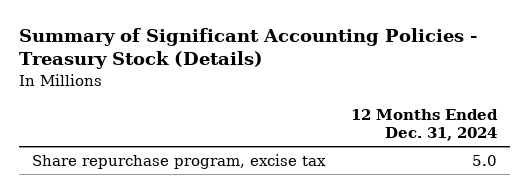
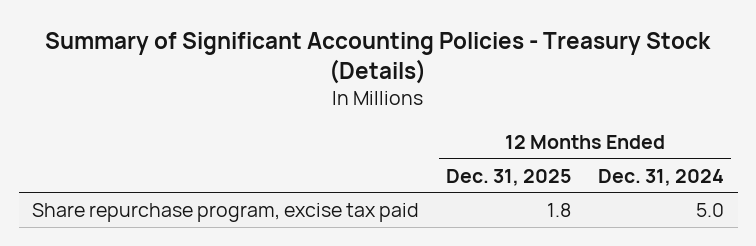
none -> [446,168,572,186] Dec. 31, 2025
[31,153,326,169] Share repurchase program, excise tax -> [32,203,420,223] Share repurchase program, excise tax paid

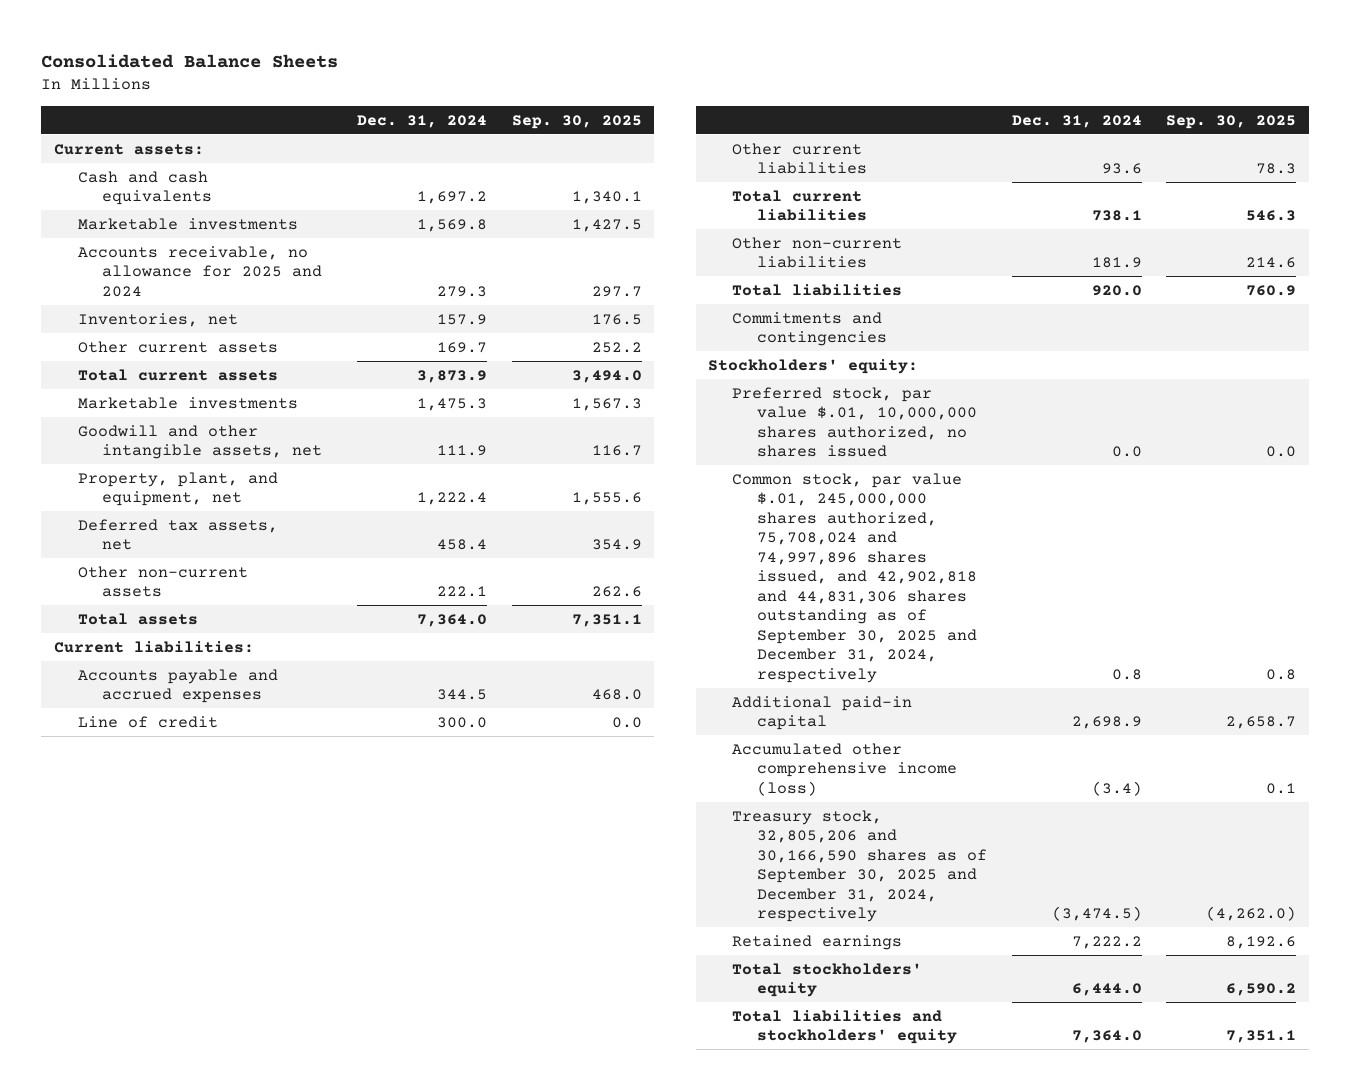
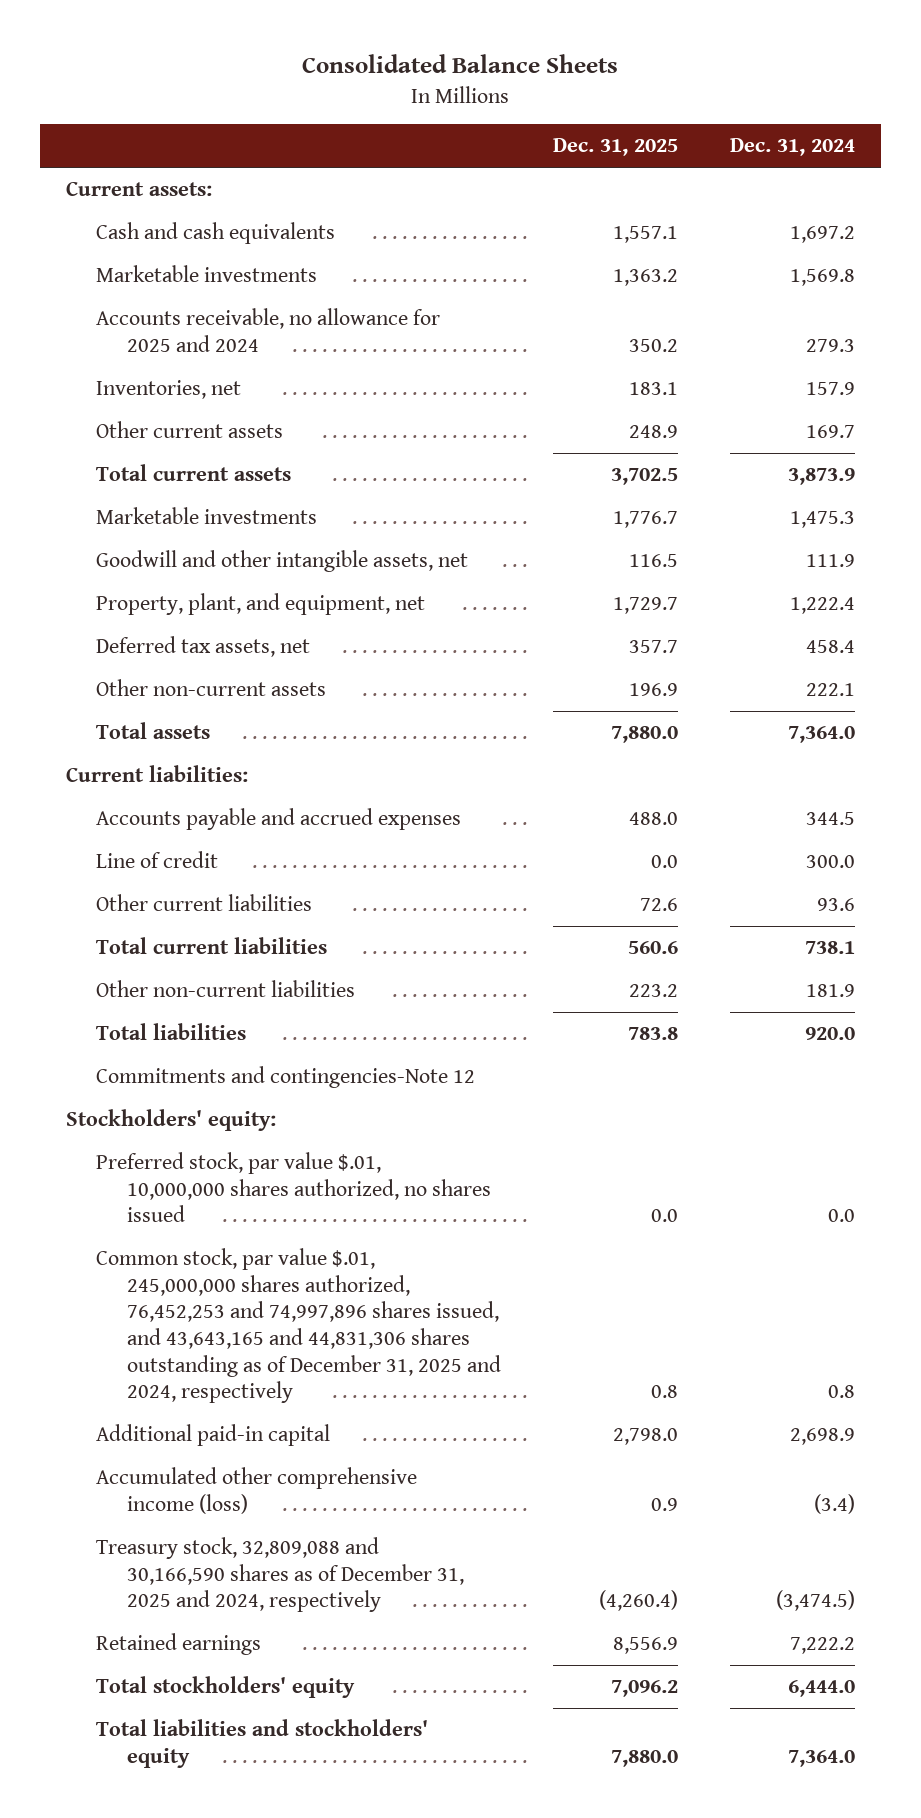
[511,114,642,129] Sep. 30, 2025 -> none
none -> [552,138,678,157] Dec. 31, 2025
[732,311,887,347] Commitments and contingencies -> [96,1066,476,1089] Commitments and contingencies-Note 12
[732,472,977,683] Common stock, par value $.01, 245,000,000 shares authorized, 75,708,024 and 74,997,896 shares issued, and 42,902,818 and 44,831,306 shares outstanding as of September 30, 2025 and December 31, 2024, respectively -> [96,1248,501,1404] Common stock, par value $.01, 245,000,000 shares authorized, 76,452,253 and 74,997,896 shares issued, and 43,643,165 and 44,831,306 shares outstanding as of December 31, 2025 and 2024, respectively
[732,809,987,923] Treasury stock, 32,805,206 and 30,166,590 shares as of September 30, 2025 and December 31, 2024, respectively -> [96,1537,464,1613] Treasury stock, 32,809,088 and 30,166,590 shares as of December 31, 2025 and 2024, respectively

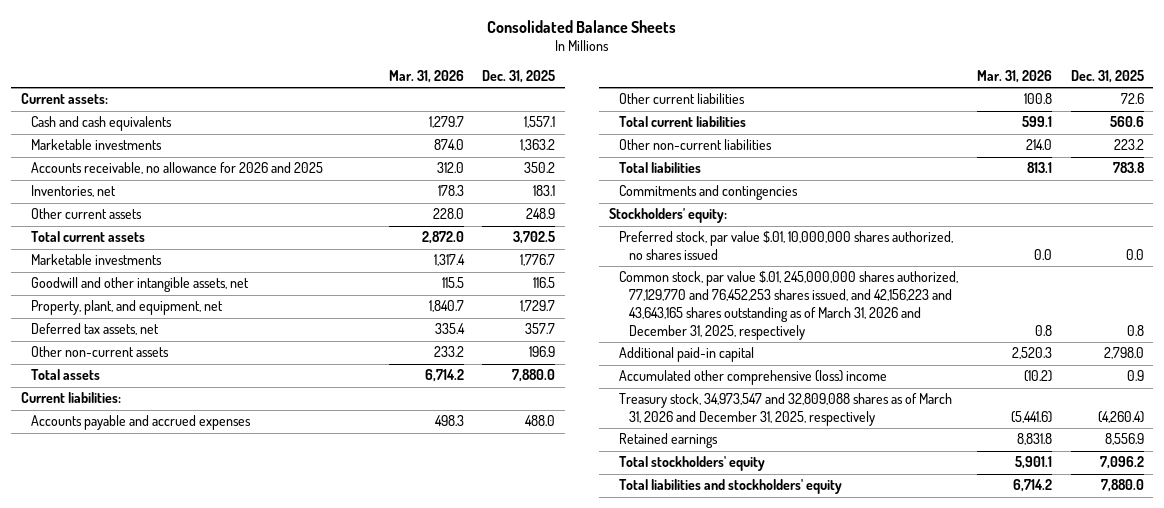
[729,138,855,157] Dec. 31, 2024 -> none
none -> [388,70,464,84] Mar. 31, 2026
[96,308,441,352] Accounts receivable, no allowance for 2025 and 2024 -> [30,162,323,175] Accounts receivable, no allowance for 2026 and 2025
[96,851,219,869] Line of credit -> none
[96,1066,476,1089] Commitments and contingencies-Note 12 -> [619,185,799,201] Commitments and contingencies
[96,1248,501,1404] Common stock, par value $.01, 245,000,000 shares authorized, 76,452,253 and 74,997,896 shares issued, and 43,643,165 and 44,831,306 shares outstanding as of December 31, 2025 and 2024, respectively -> [619,271,959,340] Common stock, par value $.01, 245,000,000 shares authorized, 77,129,770 and 76,452,253 shares issued, and 42,156,223 and 43,643,165 shares outstanding as of March 31, 2026 and December 31, 2025, respectively
[96,1467,418,1514] Accumulated other comprehensive income (loss) -> [619,370,888,386] Accumulated other comprehensive (loss) income
[96,1537,464,1613] Treasury stock, 32,809,088 and 30,166,590 shares as of December 31, 2025 and 2024, respectively -> [619,393,953,427] Treasury stock, 34,973,547 and 32,809,088 shares as of March 31, 2026 and December 31, 2025, respectively

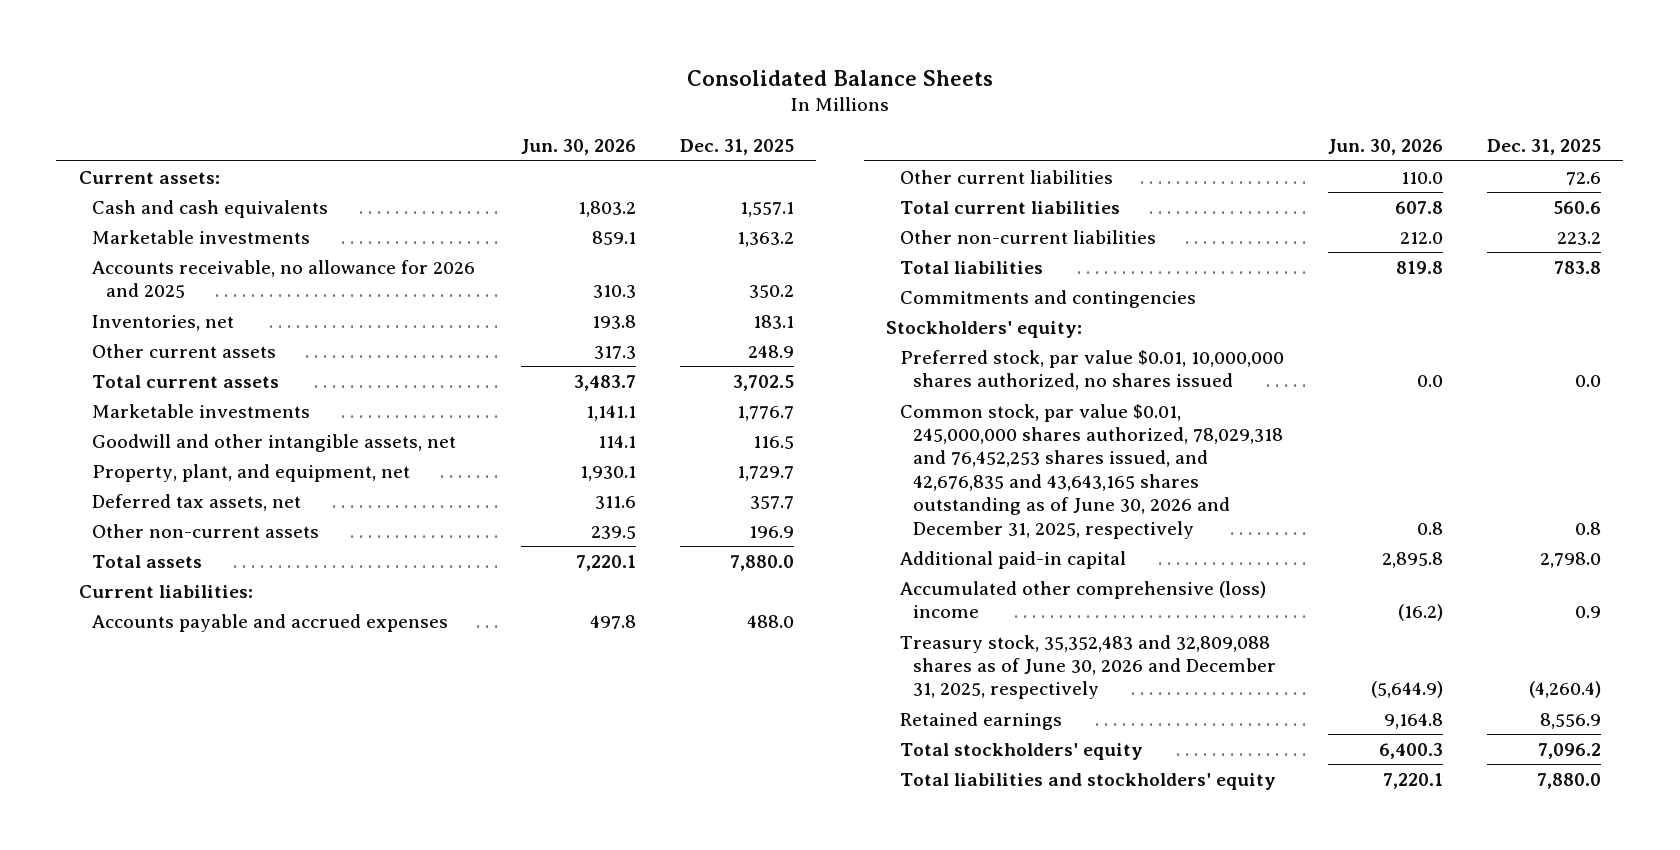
[388,70,464,84] Mar. 31, 2026 -> none
none -> [520,139,636,156] Jun. 30, 2026
[619,231,954,261] Preferred stock, par value $.01, 10,000,000 shares authorized, no shares issued -> [899,349,1284,391] Preferred stock, par value $0.01, 10,000,000 shares authorized, no shares issued
[619,271,959,340] Common stock, par value $.01, 245,000,000 shares authorized, 77,129,770 and 76,452,253 shares issued, and 42,156,223 and 43,643,165 shares outstanding as of March 31, 2026 and December 31, 2025, respectively -> [899,403,1284,539] Common stock, par value $0.01, 245,000,000 shares authorized, 78,029,318 and 76,452,253 shares issued, and 42,676,835 and 43,643,165 shares outstanding as of June 30, 2026 and December 31, 2025, respectively
[619,393,953,427] Treasury stock, 34,973,547 and 32,809,088 shares as of March 31, 2026 and December 31, 2025, respectively -> [899,634,1277,700] Treasury stock, 35,352,483 and 32,809,088 shares as of June 30, 2026 and December 31, 2025, respectively

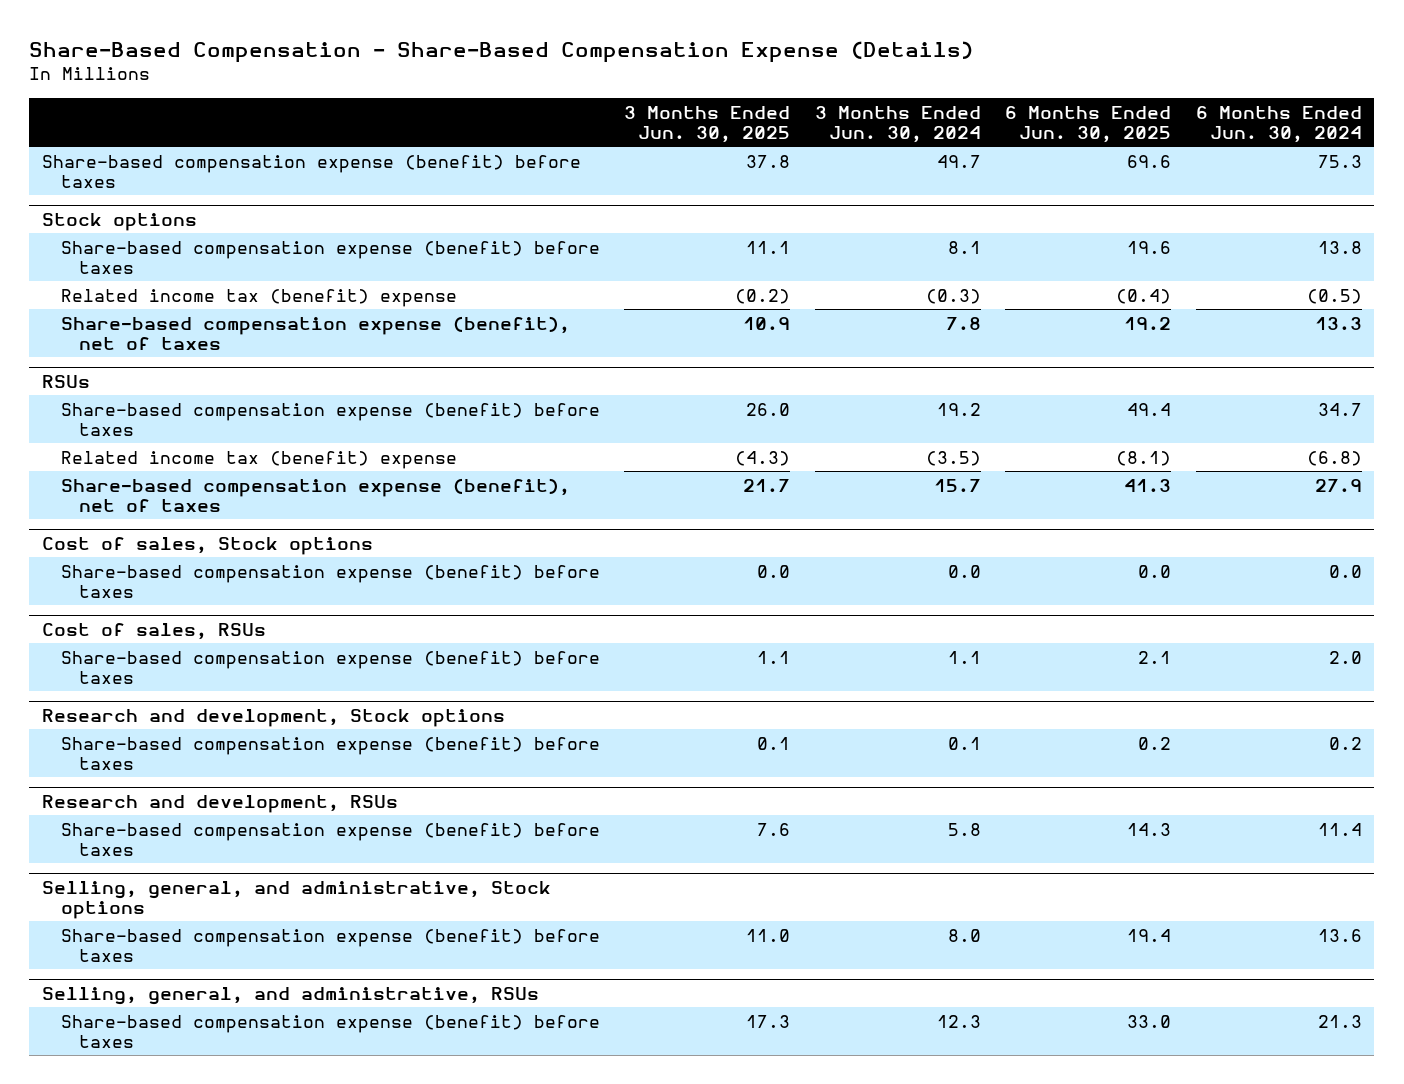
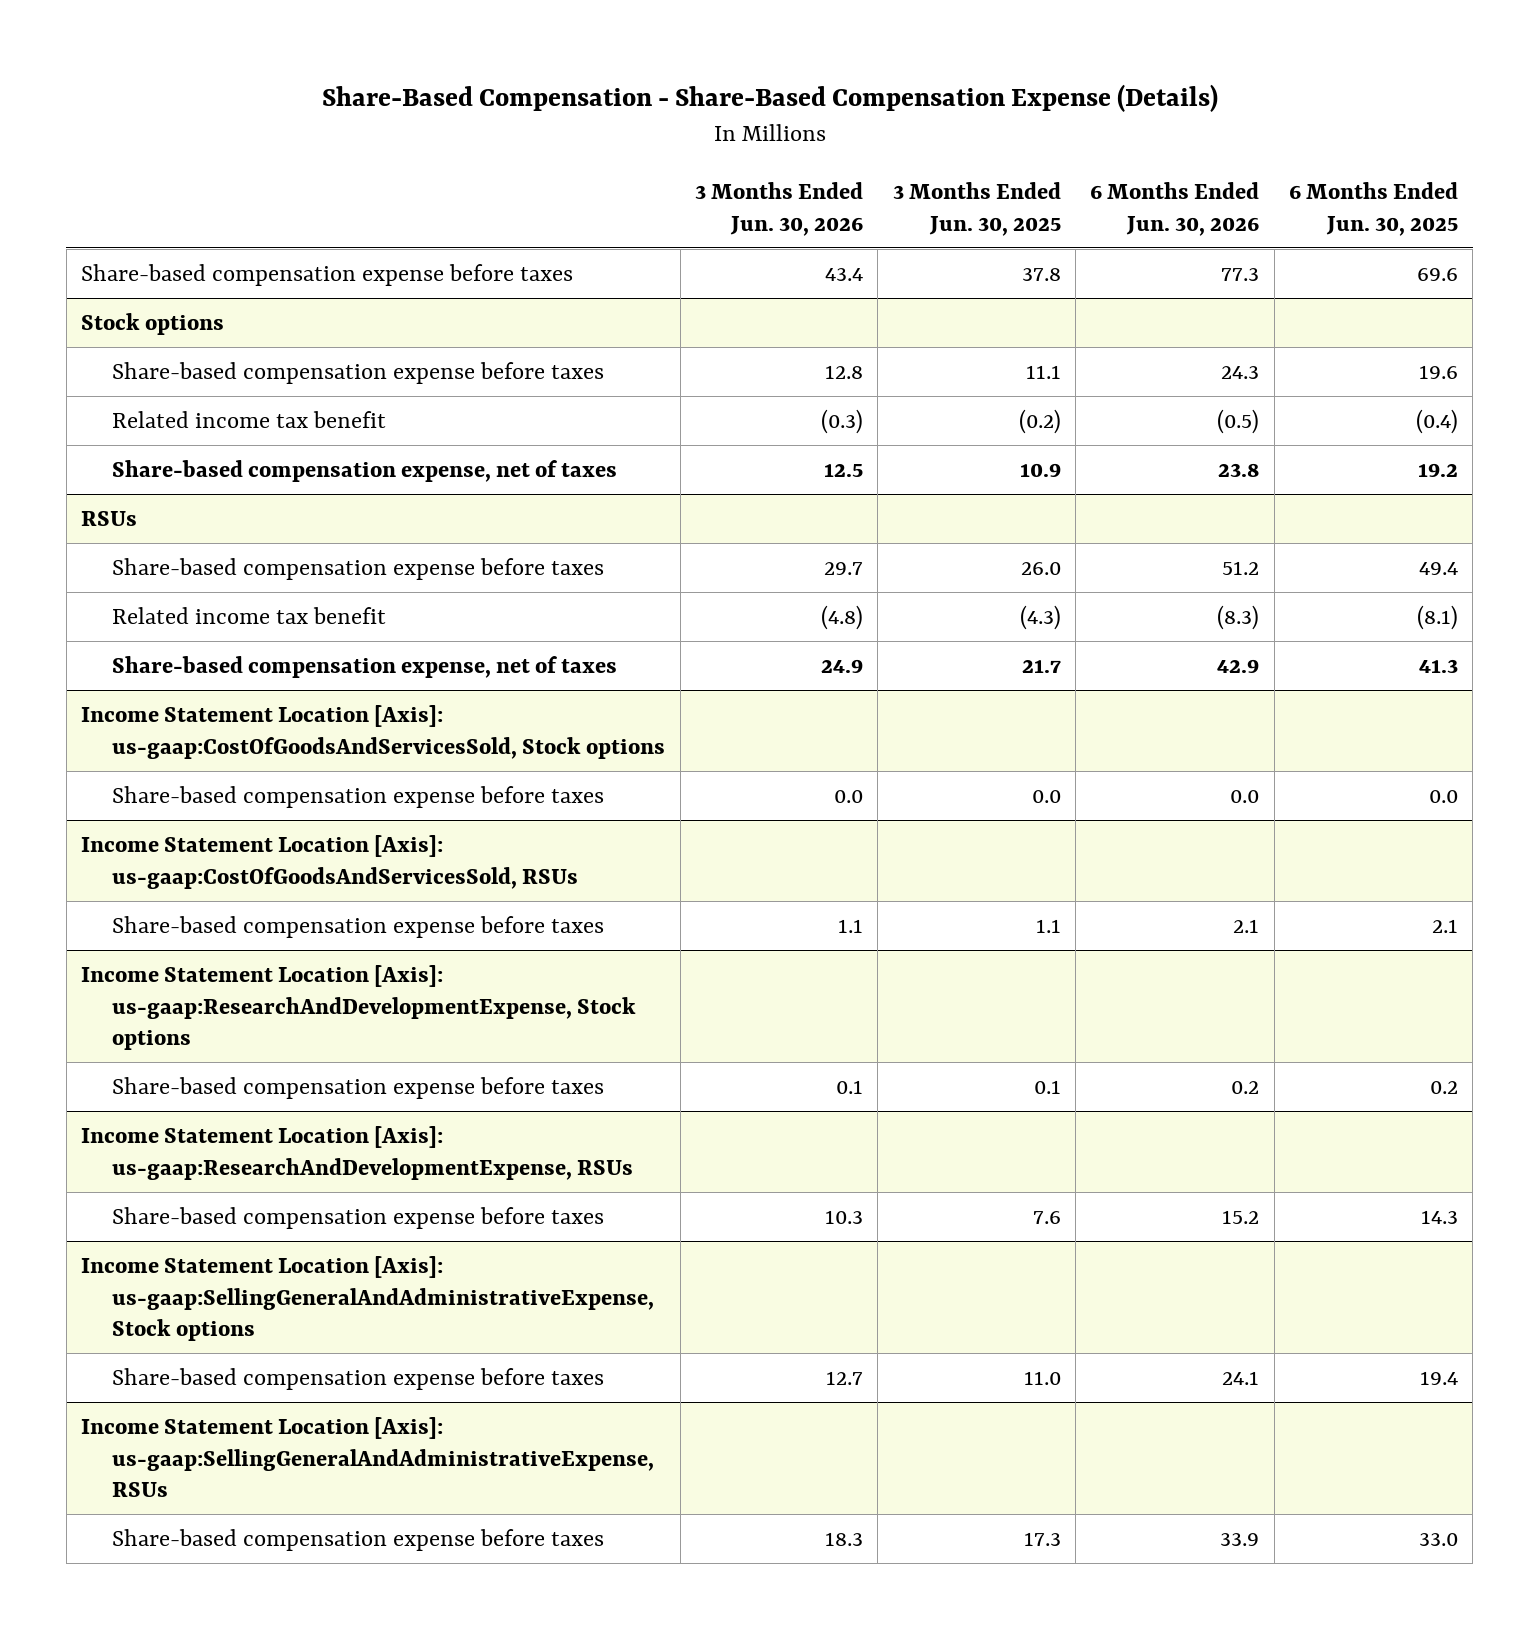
[814,105,981,143] 3 Months Ended Jun. 30, 2024 -> none
[1195,105,1362,143] 6 Months Ended Jun. 30, 2024 -> none
none -> [695,182,864,236] 3 Months Ended Jun. 30, 2026
none -> [1090,182,1260,236] 6 Months Ended Jun. 30, 2026
[41,154,581,188] Share-based compensation expense (benefit) before taxes -> [80,264,573,287] Share-based compensation expense before taxes
[60,240,600,274] Share-based compensation expense (benefit) before taxes -> [112,362,605,385] Share-based compensation expense before taxes
[60,288,457,307] Related income tax (benefit) expense -> [112,411,387,429] Related income tax benefit
[60,315,570,350] Share-based compensation expense (benefit), net of taxes -> [112,460,618,483] Share-based compensation expense, net of taxes
[41,536,373,555] Cost of sales, Stock options -> none
[41,622,266,640] Cost of sales, RSUs -> none
[41,708,505,727] Research and development, Stock options -> none
[41,794,398,813] Research and development, RSUs -> none
[41,880,551,920] Selling, general, and administrative, Stock options -> none
[41,986,539,1005] Selling, general, and administrative, RSUs -> none
[60,402,600,436] Share-based compensation expense (benefit) before taxes -> [112,558,605,581] Share-based compensation expense before taxes
[60,450,457,469] Related income tax (benefit) expense -> [112,607,387,625] Related income tax benefit
[60,477,570,512] Share-based compensation expense (benefit), net of taxes -> [112,656,618,679] Share-based compensation expense, net of taxes
none -> [80,705,666,759] Income Statement Location [Axis]: us-gaap:CostOfGoodsAndServicesSold, Stock options
[60,564,600,598] Share-based compensation expense (benefit) before taxes -> [112,786,605,809] Share-based compensation expense before taxes
none -> [80,835,579,889] Income Statement Location [Axis]: us-gaap:CostOfGoodsAndServicesSold, RSUs
[60,650,600,684] Share-based compensation expense (benefit) before taxes -> [112,916,605,939] Share-based compensation expense before taxes
none -> [80,965,637,1051] Income Statement Location [Axis]: us-gaap:ResearchAndDevelopmentExpense, Stock options
[60,736,600,770] Share-based compensation expense (benefit) before taxes -> [112,1077,605,1100] Share-based compensation expense before taxes
none -> [80,1126,634,1180] Income Statement Location [Axis]: us-gaap:ResearchAndDevelopmentExpense, RSUs
[60,822,600,856] Share-based compensation expense (benefit) before taxes -> [112,1207,605,1230] Share-based compensation expense before taxes
none -> [80,1256,655,1342] Income Statement Location [Axis]: us-gaap:SellingGeneralAndAdministrativeExpense, Stock options
[60,928,600,962] Share-based compensation expense (benefit) before taxes -> [112,1368,605,1391] Share-based compensation expense before taxes
none -> [80,1417,655,1498] Income Statement Location [Axis]: us-gaap:SellingGeneralAndAdministrativeExpense, RSUs
[60,1014,600,1048] Share-based compensation expense (benefit) before taxes -> [112,1529,605,1552] Share-based compensation expense before taxes

